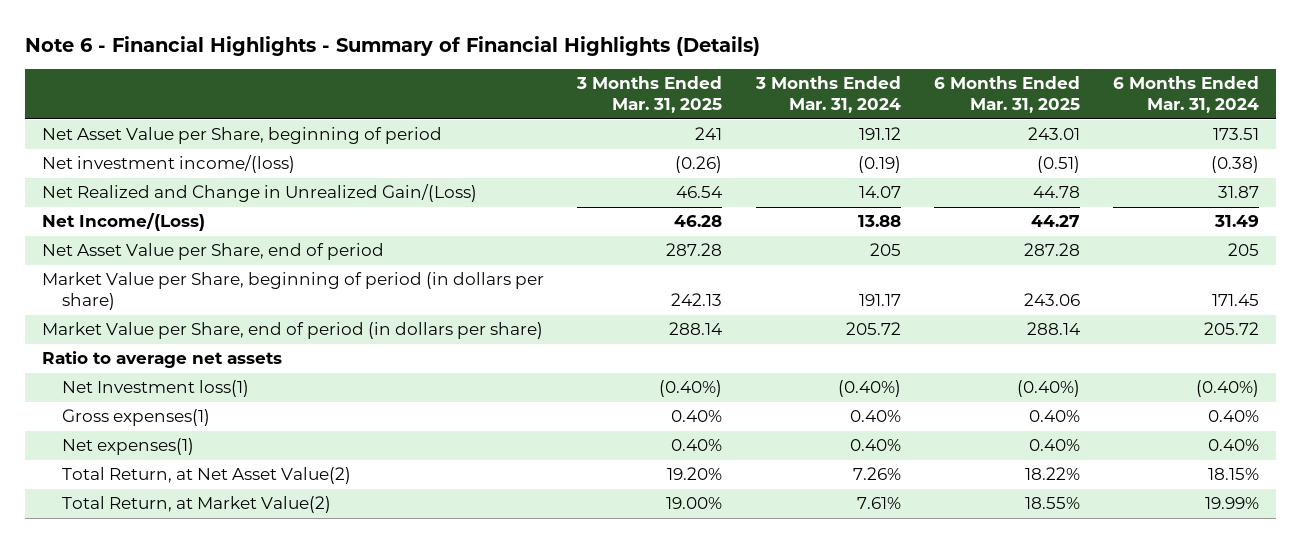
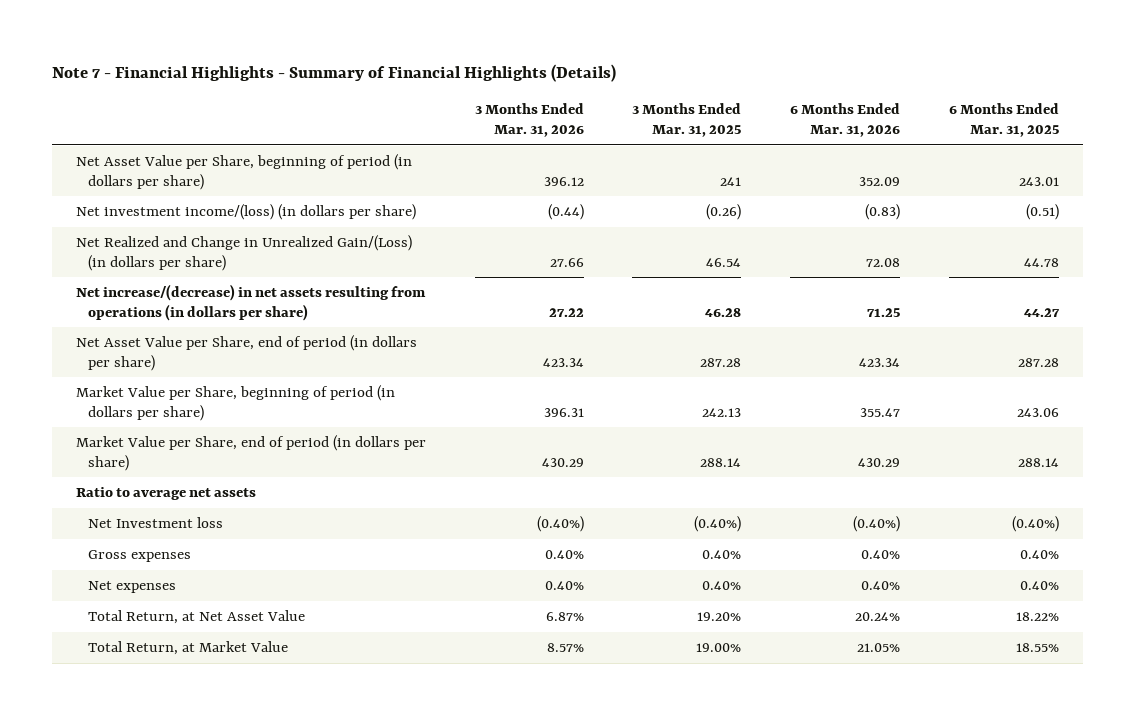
[24,35,760,56] Note 6 - Financial Highlights - Summary of Financial Highlights (Details) -> [51,63,616,82] Note 7 - Financial Highlights - Summary of Financial Highlights (Details)
[754,76,901,114] 3 Months Ended Mar. 31, 2024 -> none
[1113,76,1260,114] 6 Months Ended Mar. 31, 2024 -> none
none -> [474,103,584,138] 3 Months Ended Mar. 31, 2026
none -> [789,103,900,138] 6 Months Ended Mar. 31, 2026
[41,127,442,145] Net Asset Value per Share, beginning of period -> [75,154,412,190] Net Asset Value per Share, beginning of period (in dollars per share)
[41,155,295,174] Net investment income/(loss) -> [75,204,416,221] Net investment income/(loss) (in dollars per share)
[41,184,477,203] Net Realized and Change in Unrealized Gain/(Loss) -> [75,235,412,271] Net Realized and Change in Unrealized Gain/(Loss) (in dollars per share)
[41,213,205,232] Net Income/(Loss) -> [75,284,426,321] Net increase/(decrease) in net assets resulting from operations (in dollars per share)
[41,243,384,261] Net Asset Value per Share, end of period -> [75,335,417,371] Net Asset Value per Share, end of period (in dollars per share)
[61,380,249,398] Net Investment loss(1) -> [88,517,224,529] Net Investment loss
[61,409,210,427] Gross expenses(1) -> [88,550,192,563] Gross expenses
[61,438,194,456] Net expenses(1) -> [88,581,177,594] Net expenses
[61,467,351,485] Total Return, at Net Asset Value(2) -> [88,610,306,625] Total Return, at Net Asset Value
[61,496,331,514] Total Return, at Market Value(2) -> [88,641,289,656] Total Return, at Market Value

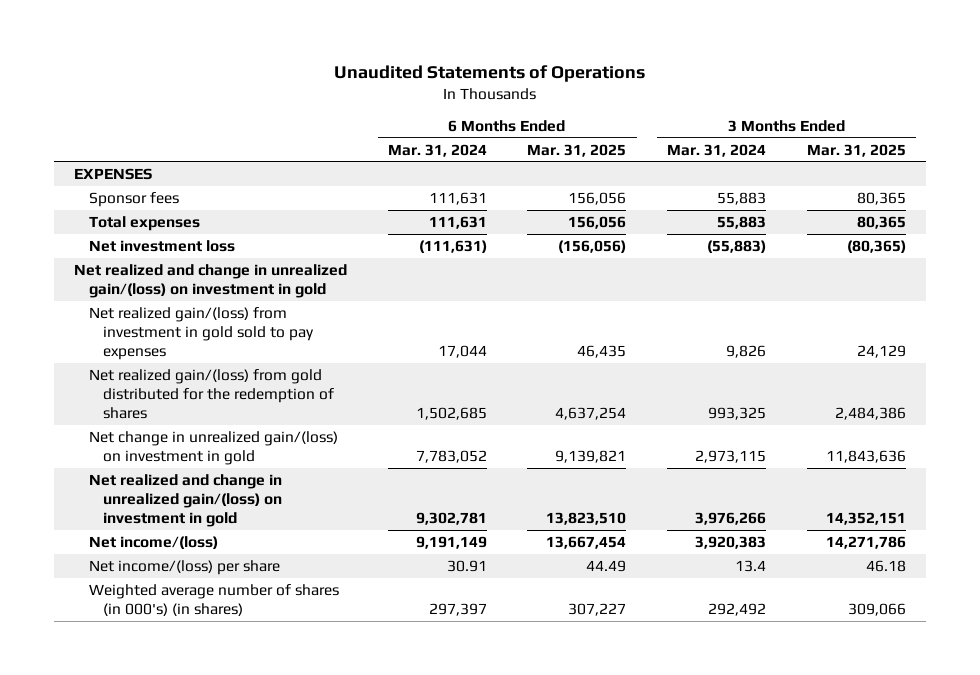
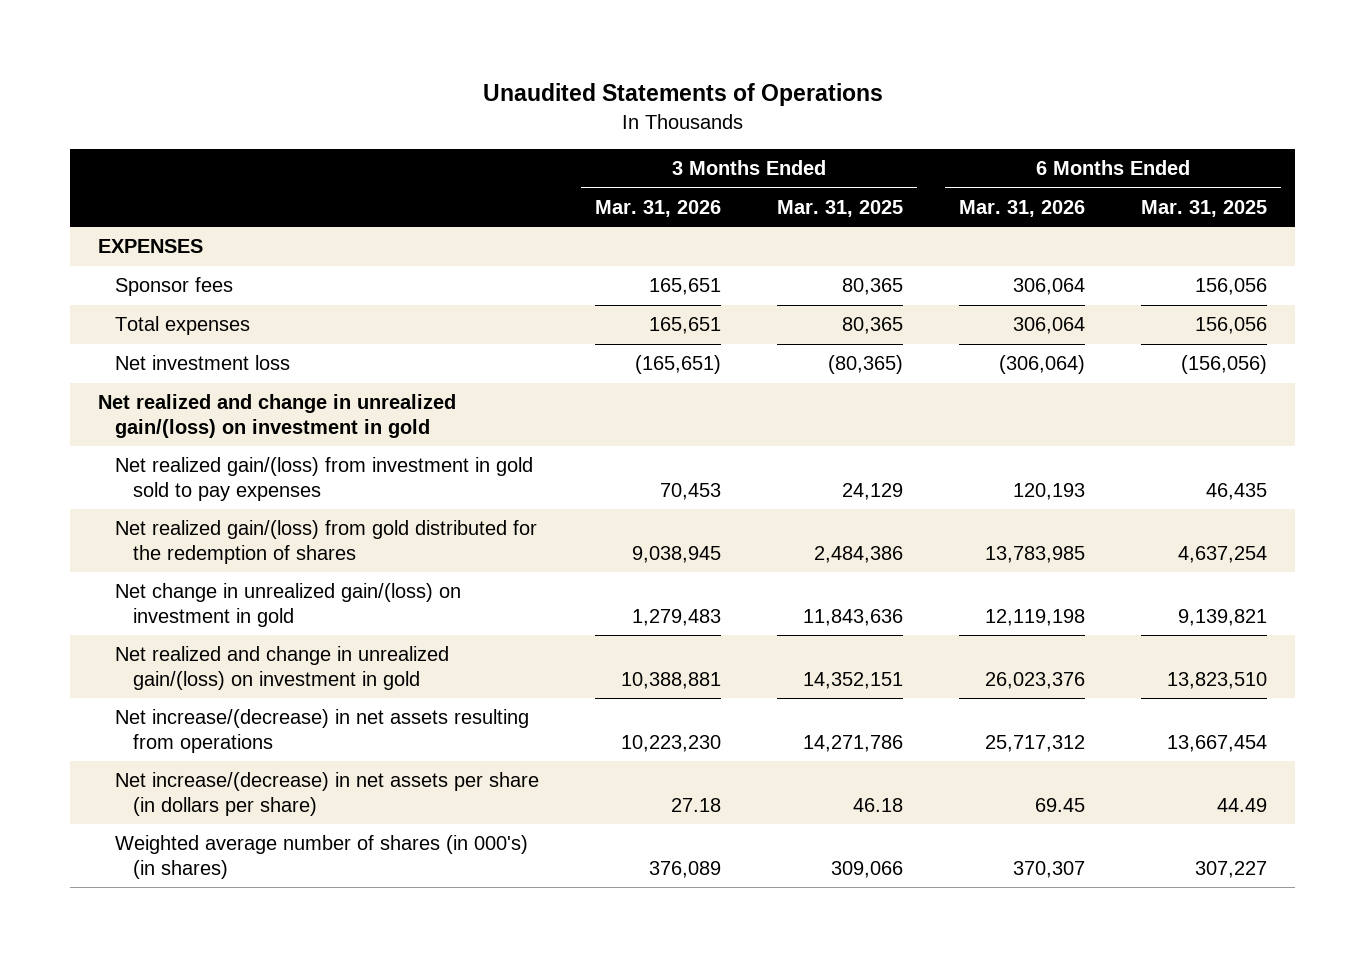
[387,143,487,157] Mar. 31, 2024 -> none
[667,143,767,157] Mar. 31, 2024 -> none
none -> [595,199,722,217] Mar. 31, 2026
none -> [959,199,1086,217] Mar. 31, 2026
[88,535,218,549] Net income/(loss) -> [115,709,530,753] Net increase/(decrease) in net assets resulting from operations
[88,559,280,575] Net income/(loss) per share -> [115,772,540,816] Net increase/(decrease) in net assets per share (in dollars per share)

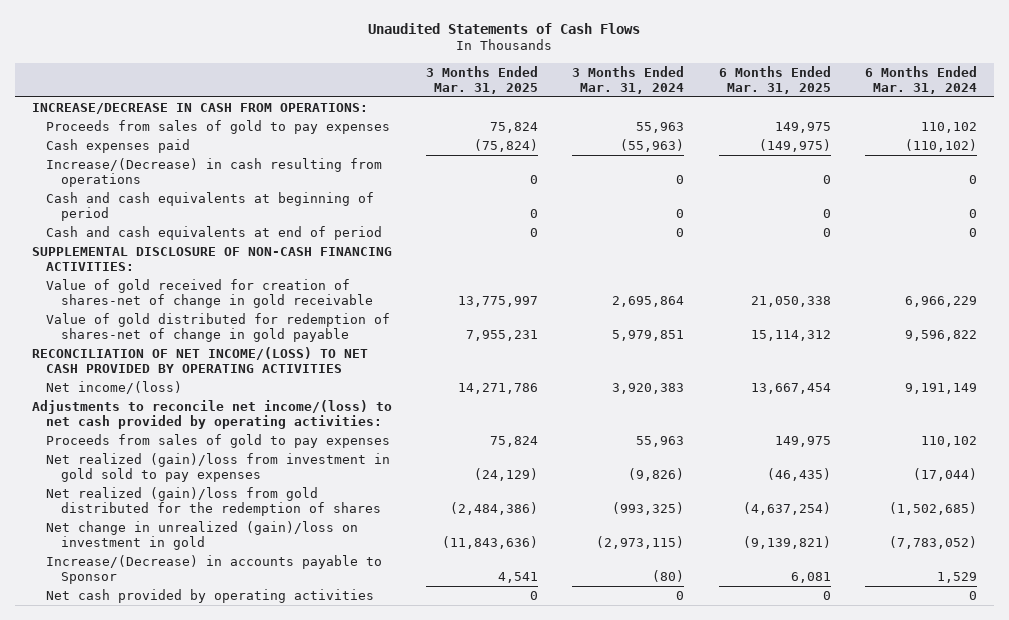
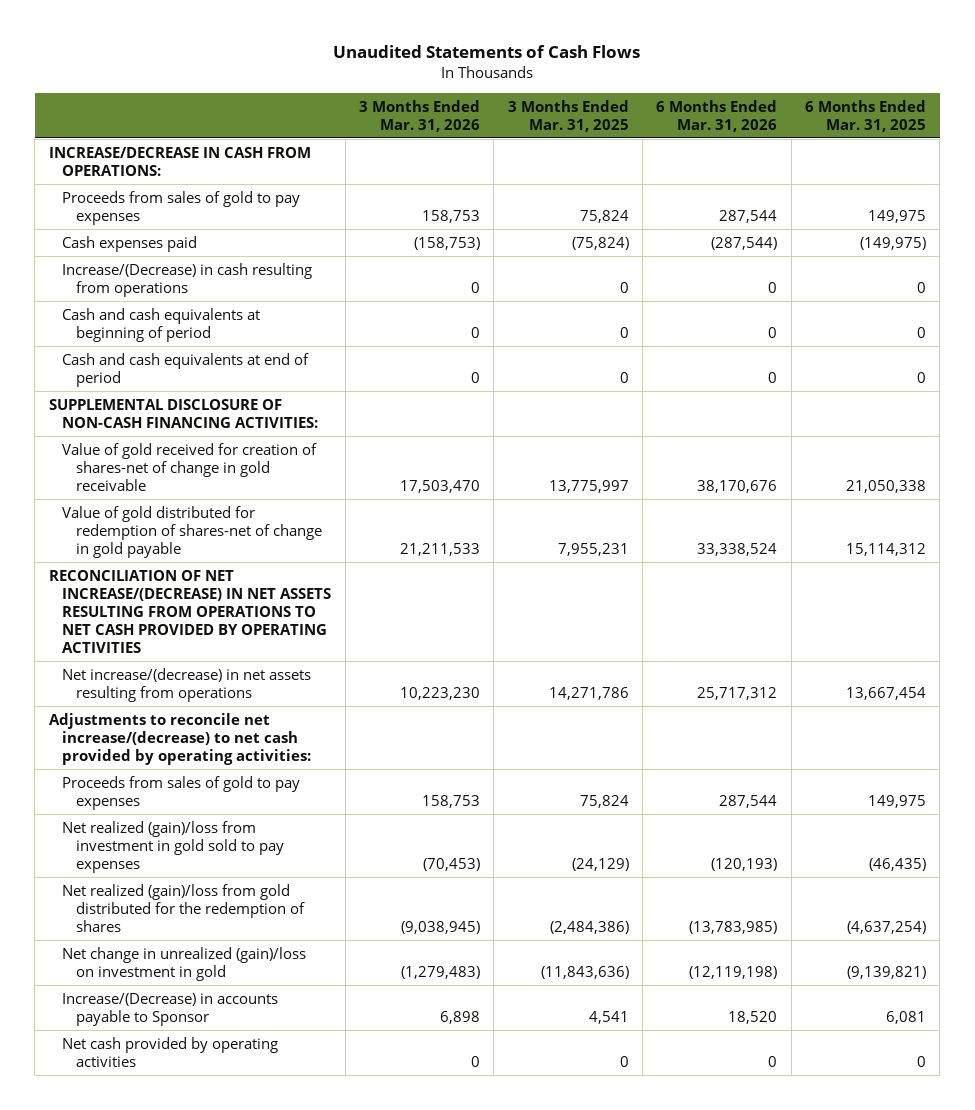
[572,65,685,94] 3 Months Ended Mar. 31, 2024 -> none
[864,65,977,94] 6 Months Ended Mar. 31, 2024 -> none
none -> [359,99,481,133] 3 Months Ended Mar. 31, 2026
none -> [656,99,778,133] 6 Months Ended Mar. 31, 2026
[31,347,368,374] RECONCILIATION OF NET INCOME/(LOSS) TO NET CASH PROVIDED BY OPERATING ACTIVITIES -> [48,569,332,653] RECONCILIATION OF NET INCREASE/(DECREASE) IN NET ASSETS RESULTING FROM OPERATIONS TO NET CASH PROVIDED BY OPERATING ACTIVITIES
[46,381,183,395] Net income/(loss) -> [62,667,312,702] Net increase/(decrease) in net assets resulting from operations
[31,400,392,430] Adjustments to reconcile net income/(loss) to net cash provided by operating activities: -> [48,712,312,765] Adjustments to reconcile net increase/(decrease) to net cash provided by operating activities:

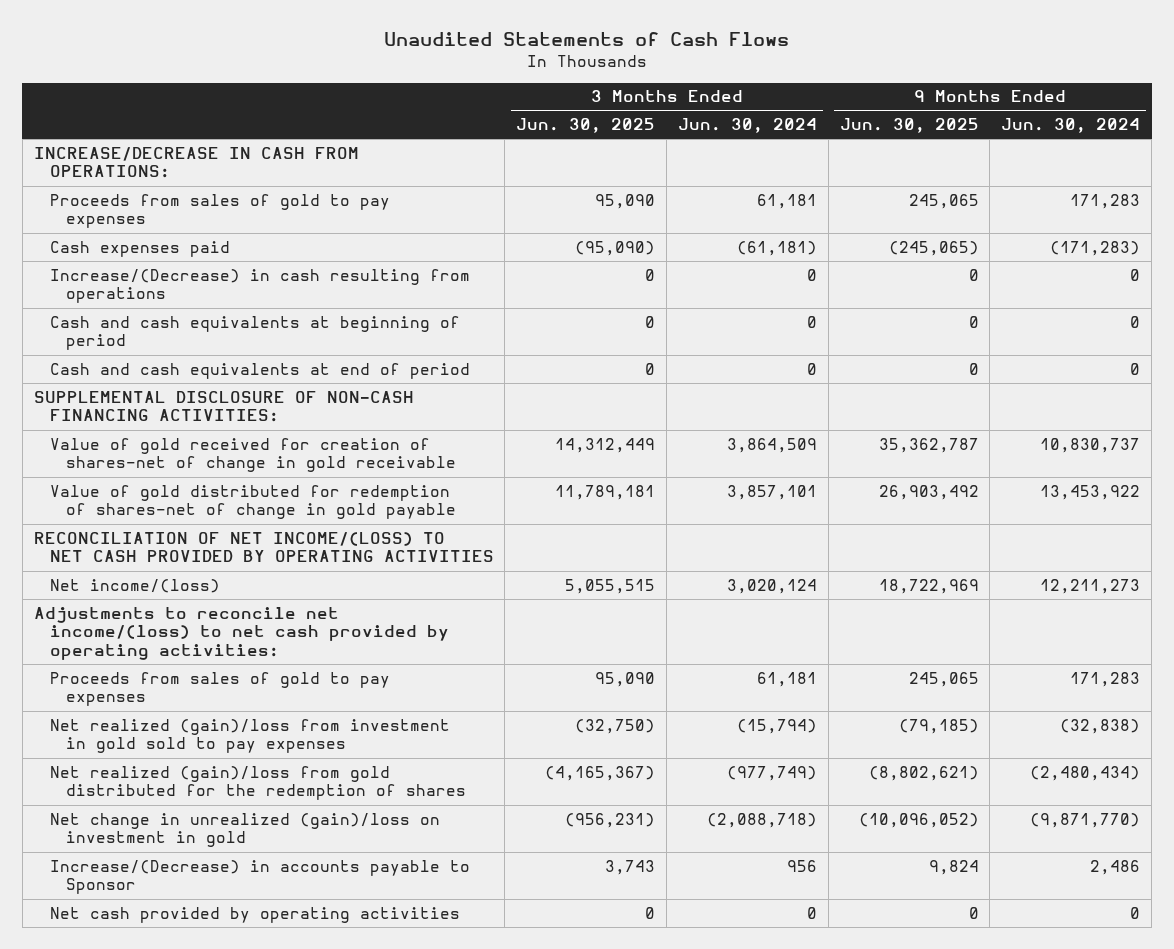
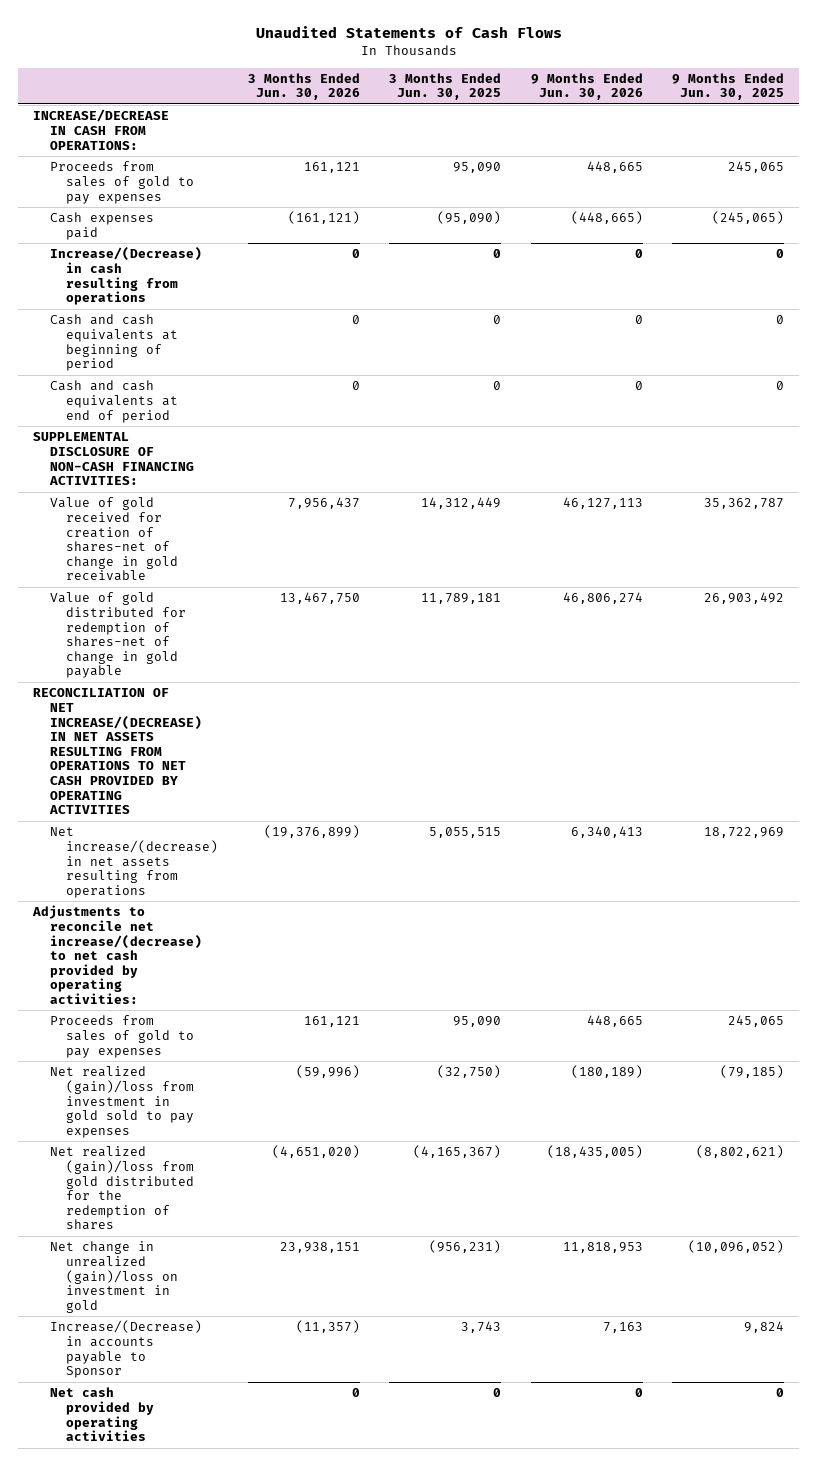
[677,118,817,134] Jun. 30, 2024 -> none
[1001,118,1141,134] Jun. 30, 2024 -> none
none -> [247,72,360,101] 3 Months Ended Jun. 30, 2026
none -> [530,72,643,101] 9 Months Ended Jun. 30, 2026
[33,531,494,563] RECONCILIATION OF NET INCOME/(LOSS) TO NET CASH PROVIDED BY OPERATING ACTIVITIES -> [32,688,202,815] RECONCILIATION OF NET INCREASE/(DECREASE) IN NET ASSETS RESULTING FROM OPERATIONS TO NET CASH PROVIDED BY OPERATING ACTIVITIES
[49,578,220,593] Net income/(loss) -> [49,827,219,898] Net increase/(decrease) in net assets resulting from operations
[33,606,449,661] Adjustments to reconcile net income/(loss) to net cash provided by operating activities: -> [31,905,202,1005] Adjustments to reconcile net increase/(decrease) to net cash provided by operating activities:

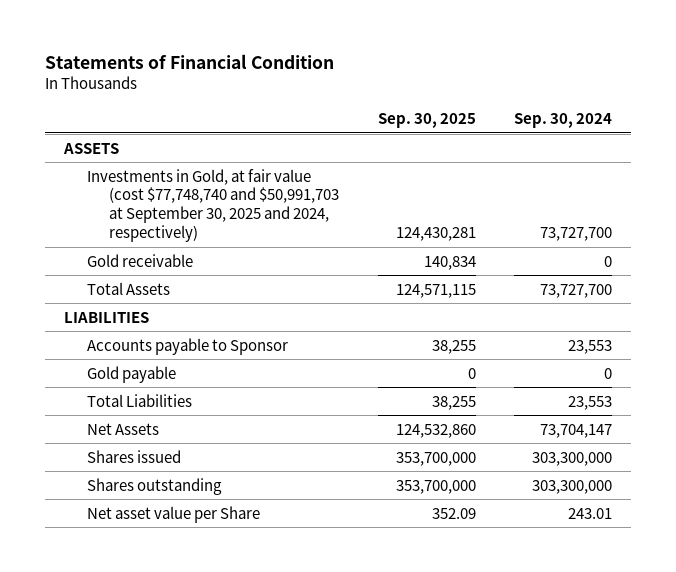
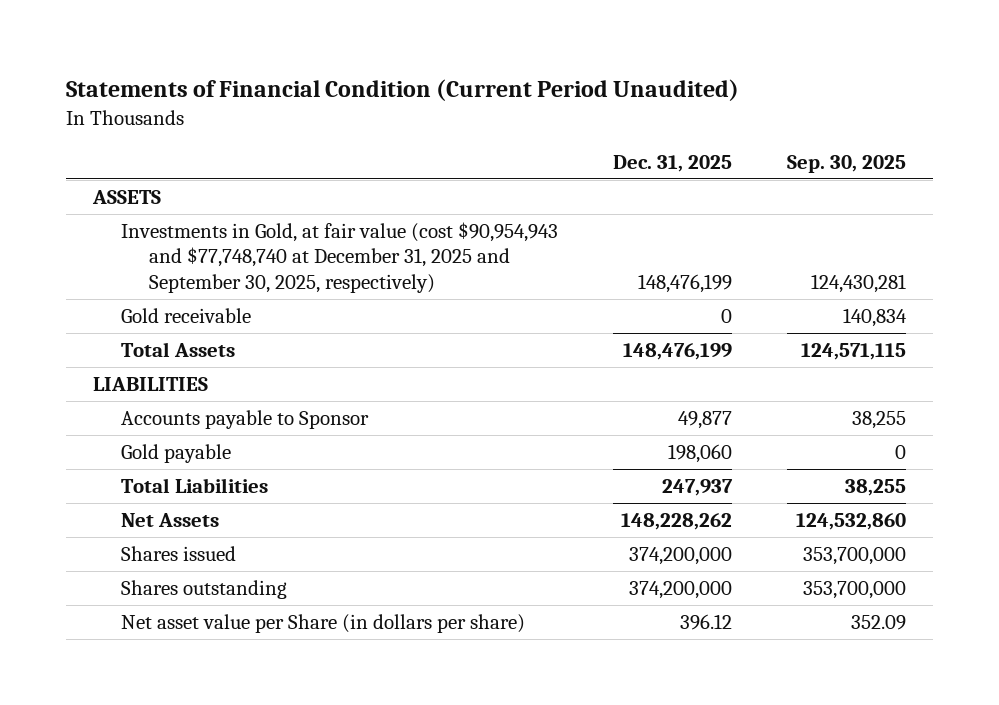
[44,53,334,69] Statements of Financial Condition -> [65,79,739,102] Statements of Financial Condition (Current Period Unaudited)
[513,112,612,128] Sep. 30, 2024 -> none
none -> [613,154,733,172] Dec. 31, 2025
[86,168,340,243] Investments in Gold, at fair value (cost $77,748,740 and $50,991,703 at September 30, 2025 and 2024, respectively) -> [121,221,559,294] Investments in Gold, at fair value (cost $90,954,943 and $77,748,740 at December 31, 2025 and September 30, 2025, respectively)
[86,505,260,523] Net asset value per Share -> [121,613,526,633] Net asset value per Share (in dollars per share)

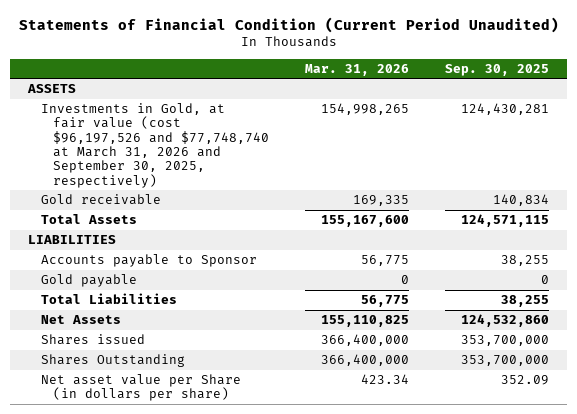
[613,154,733,172] Dec. 31, 2025 -> none
none -> [305,63,410,76] Mar. 31, 2026
[121,221,559,294] Investments in Gold, at fair value (cost $90,954,943 and $77,748,740 at December 31, 2025 and September 30, 2025, respectively) -> [40,103,270,188] Investments in Gold, at fair value (cost $96,197,526 and $77,748,740 at March 31, 2026 and September 30, 2025, respectively)
[121,579,288,599] Shares outstanding -> [40,354,185,368] Shares Outstanding

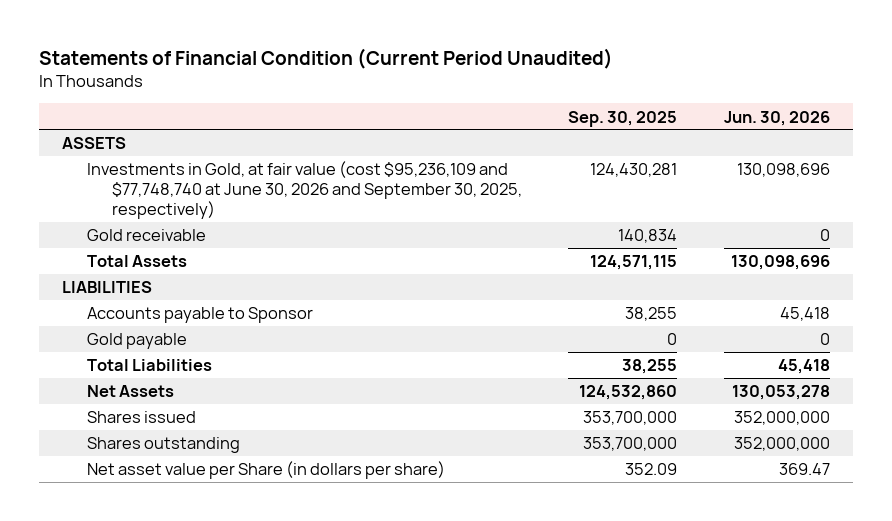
[305,63,410,76] Mar. 31, 2026 -> none
none -> [723,110,830,126] Jun. 30, 2026
[40,103,270,188] Investments in Gold, at fair value (cost $96,197,526 and $77,748,740 at March 31, 2026 and September 30, 2025, respectively) -> [87,161,523,220] Investments in Gold, at fair value (cost $95,236,109 and $77,748,740 at June 30, 2026 and September 30, 2025, respectively)
[40,354,185,368] Shares Outstanding -> [87,437,241,454] Shares outstanding

